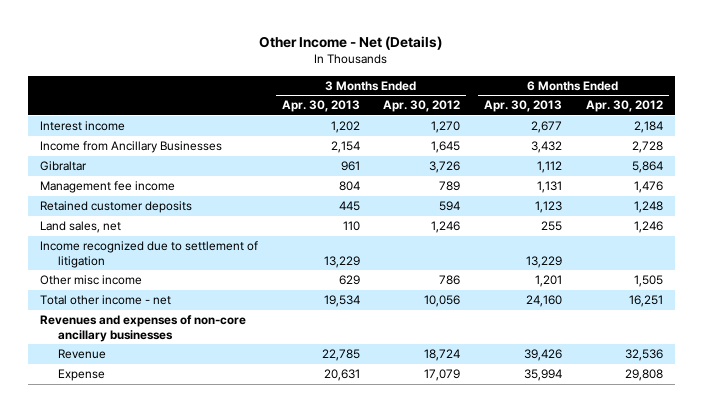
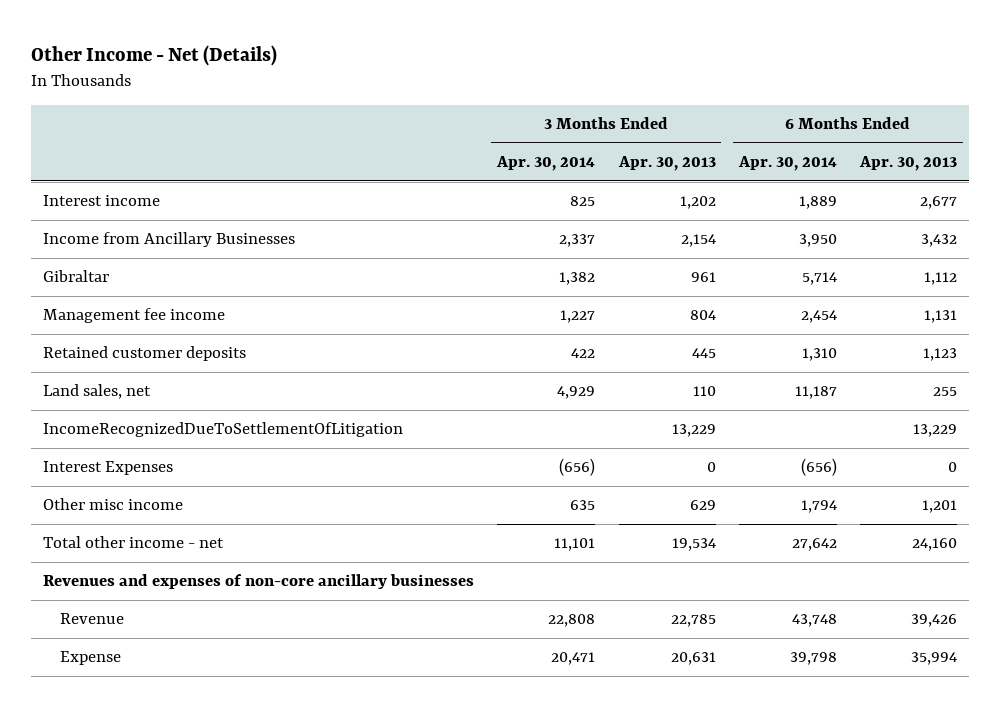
[383,100,461,113] Apr. 30, 2012 -> none
[585,100,663,113] Apr. 30, 2012 -> none
none -> [496,156,596,172] Apr. 30, 2014
none -> [737,156,837,172] Apr. 30, 2014
[39,241,258,268] Income recognized due to settlement of litigation -> [43,422,404,438] IncomeRecognizedDueToSettlementOfLitigation
none -> [43,461,174,476] Interest Expenses

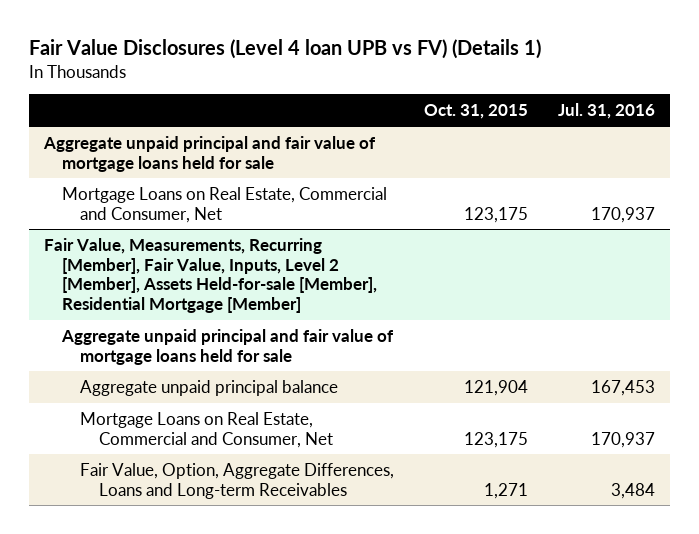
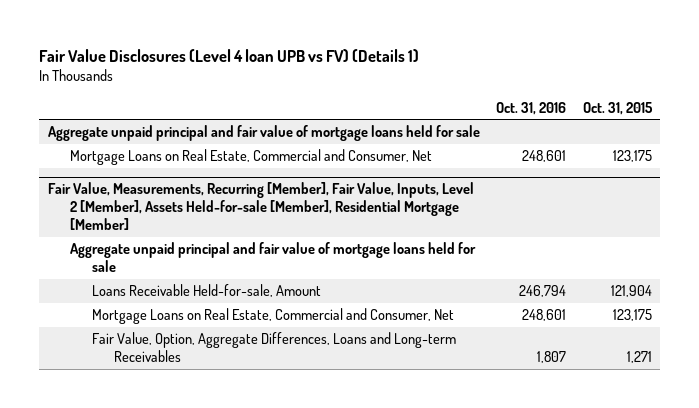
[558,103,656,120] Jul. 31, 2016 -> none
none -> [496,101,567,115] Oct. 31, 2016
[80,379,339,396] Aggregate unpaid principal balance -> [92,284,322,298] Loans Receivable Held-for-sale, Amount

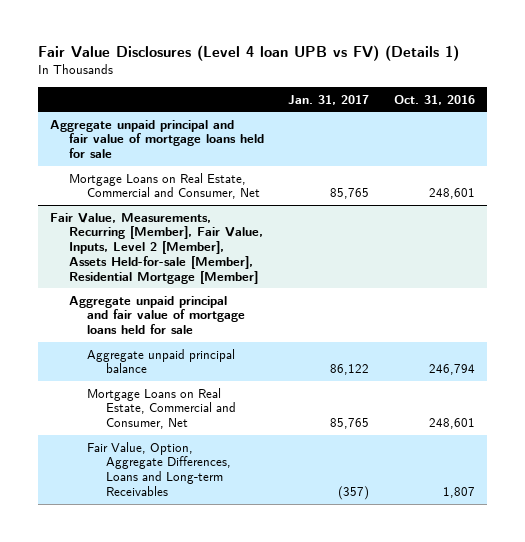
[582,101,653,115] Oct. 31, 2015 -> none
none -> [288,94,370,105] Jan. 31, 2017
[92,284,322,298] Loans Receivable Held-for-sale, Amount -> [87,348,236,374] Aggregate unpaid principal balance

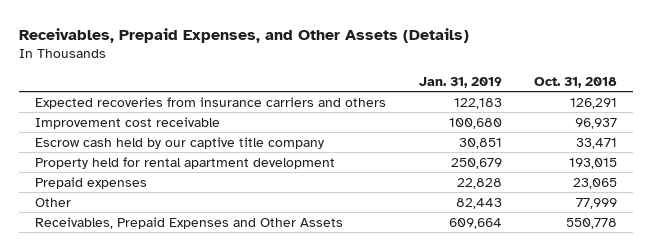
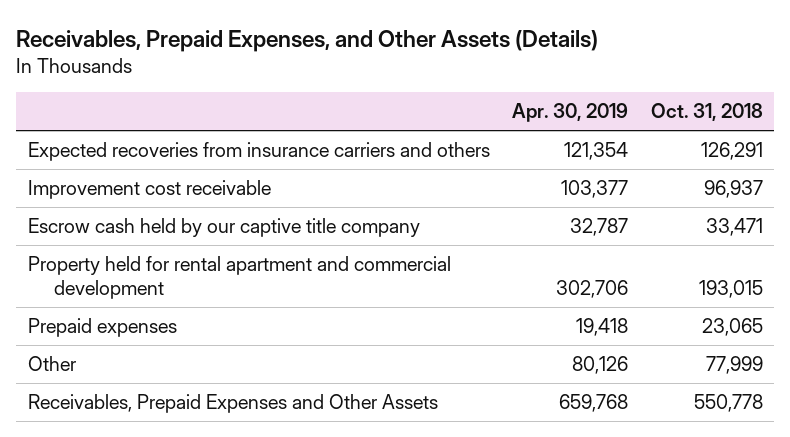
[418,76,502,88] Jan. 31, 2019 -> none
none -> [512,103,629,123] Apr. 30, 2019
[35,156,336,169] Property held for rental apartment development -> [27,256,451,300] Property held for rental apartment and commercial development

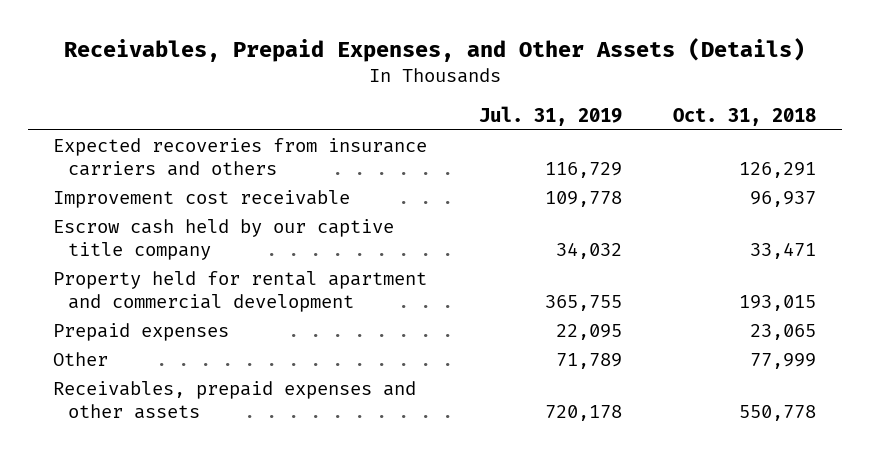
[512,103,629,123] Apr. 30, 2019 -> none
none -> [478,105,622,126] Jul. 31, 2019
[27,394,438,414] Receivables, Prepaid Expenses and Other Assets -> [53,381,417,419] Receivables, prepaid expenses and other assets

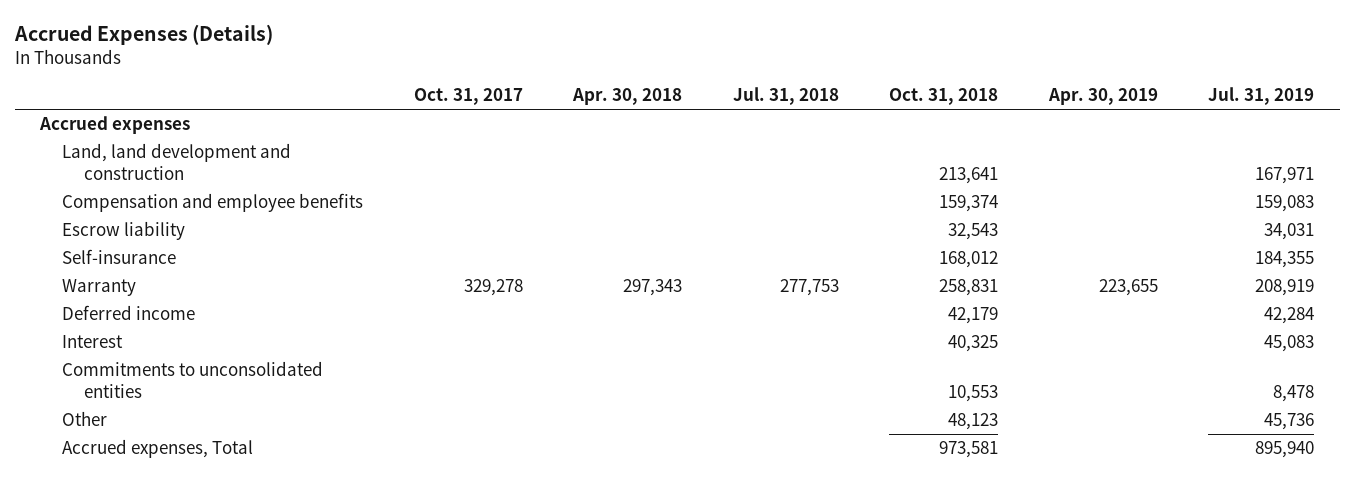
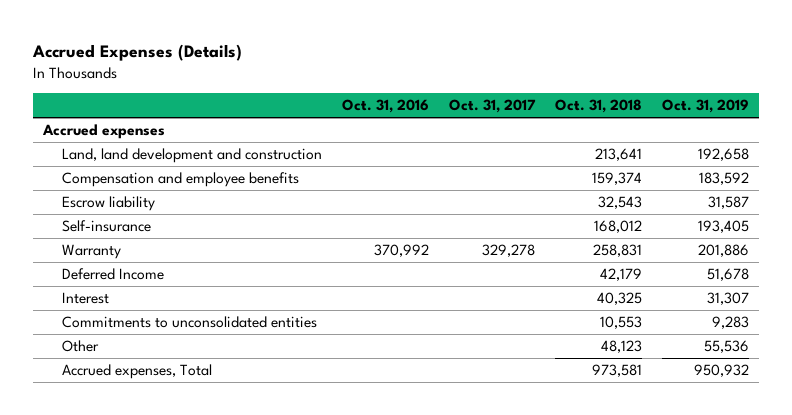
[572,88,683,106] Apr. 30, 2018 -> none
[732,87,839,106] Jul. 31, 2018 -> none
[1047,88,1158,106] Apr. 30, 2019 -> none
[1208,87,1315,106] Jul. 31, 2019 -> none
none -> [341,99,429,114] Oct. 31, 2016
none -> [662,99,750,114] Oct. 31, 2019
[62,305,196,321] Deferred income -> [61,268,164,281] Deferred Income

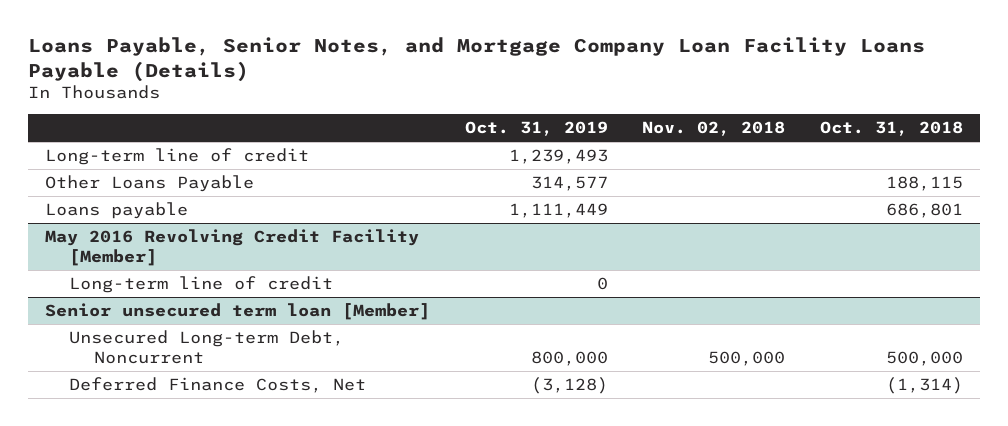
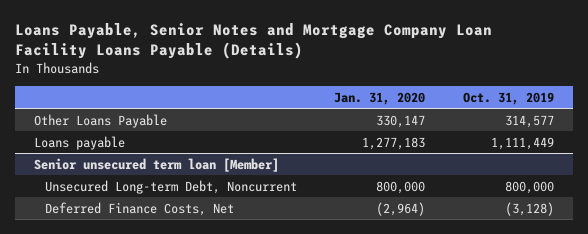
[27,37,925,82] Loans Payable, Senior Notes, and Mortgage Company Loan Facility Loans Payable (Details) -> [15,23,493,60] Loans Payable, Senior Notes and Mortgage Company Loan Facility Loans Payable (Details)
[642,121,786,137] Nov. 02, 2018 -> none
[819,121,963,137] Oct. 31, 2018 -> none
none -> [334,91,426,105] Jan. 31, 2020
[44,147,309,165] Long-term line of credit -> none
[44,228,419,267] May 2016 Revolving Credit Facility [Member] -> none
[69,275,334,293] Long-term line of credit -> none

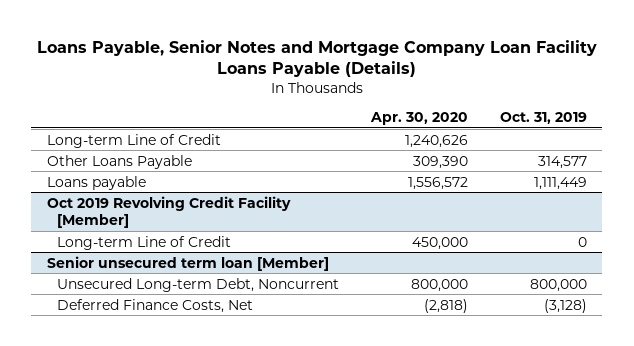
[334,91,426,105] Jan. 31, 2020 -> none
none -> [370,111,469,125] Apr. 30, 2020
none -> [46,133,221,148] Long-term Line of Credit
none -> [46,195,291,228] Oct 2019 Revolving Credit Facility [Member]
none -> [57,235,232,250] Long-term Line of Credit

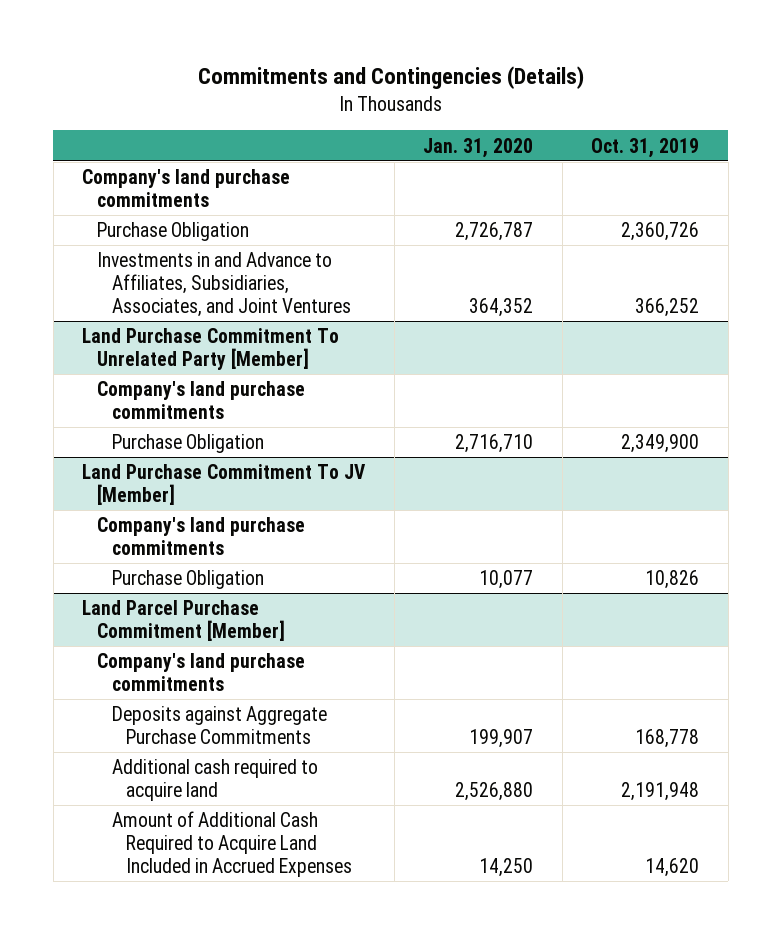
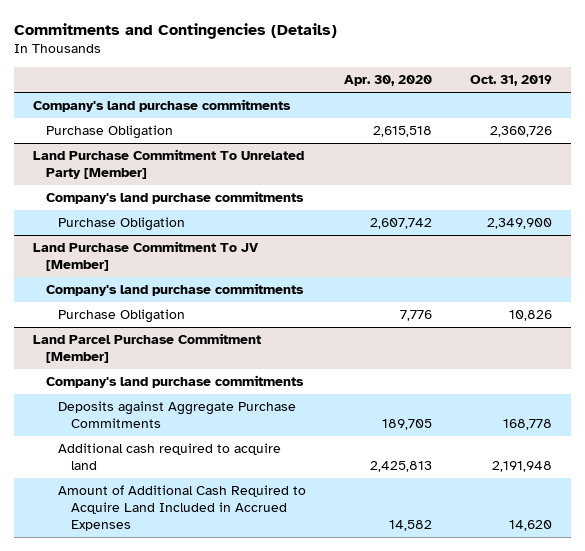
[423,137,534,158] Jan. 31, 2020 -> none
none -> [344,75,433,87] Apr. 30, 2020
[97,252,351,318] Investments in and Advance to Affiliates, Subsidiaries, Associates, and Joint Ventures -> none

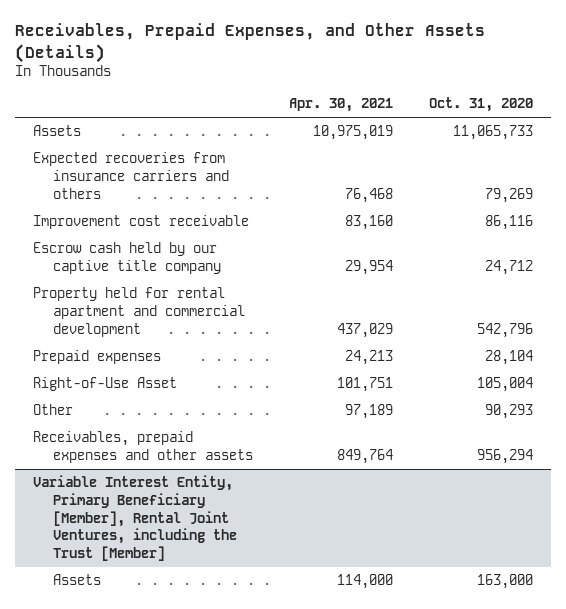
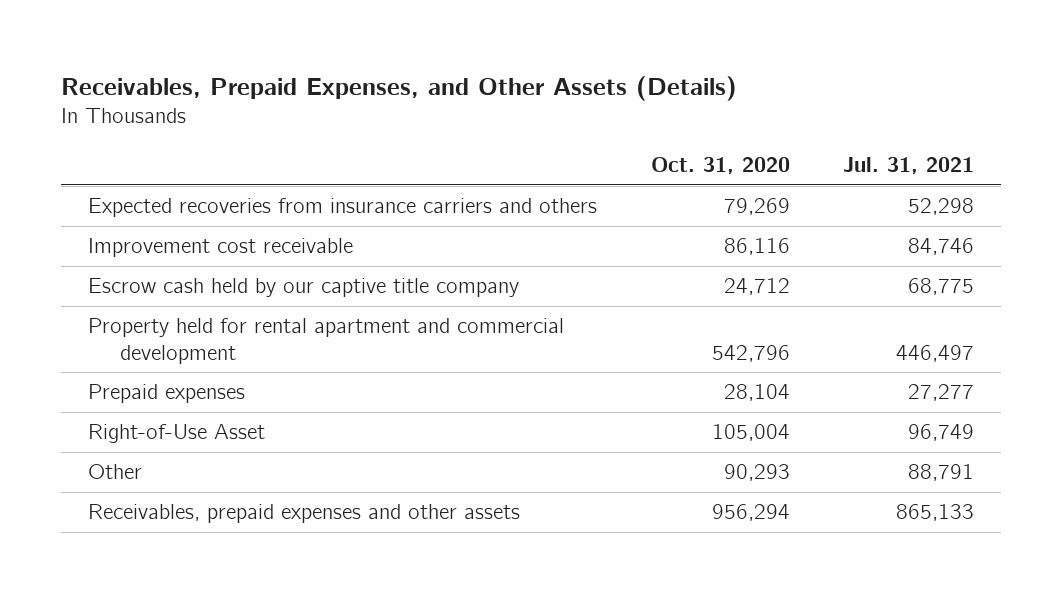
[288,98,393,113] Apr. 30, 2021 -> none
none -> [843,157,975,175] Jul. 31, 2021
[33,125,82,137] Assets -> none
[33,475,237,561] Variable Interest Entity, Primary Beneficiary [Member], Rental Joint Ventures, including the Trust [Member] -> none
[52,574,101,586] Assets -> none

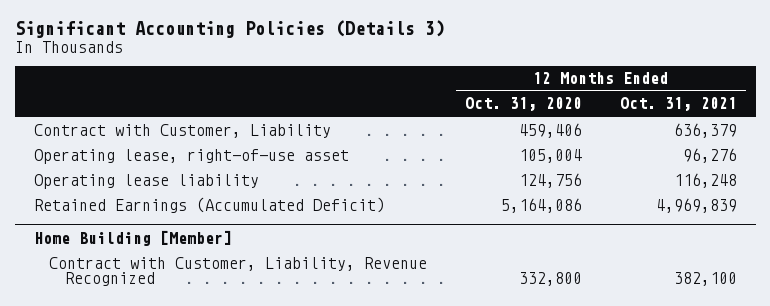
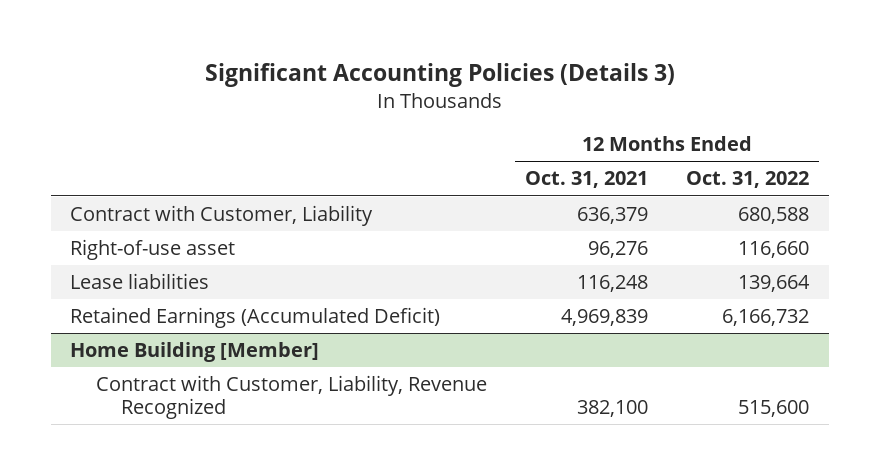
[465,97,583,112] Oct. 31, 2020 -> none
none -> [686,171,810,189] Oct. 31, 2022
[33,148,349,164] Operating lease, right-of-use asset -> [70,239,236,261] Right-of-use asset
[33,173,259,189] Operating lease liability -> [70,273,210,290] Lease liabilities

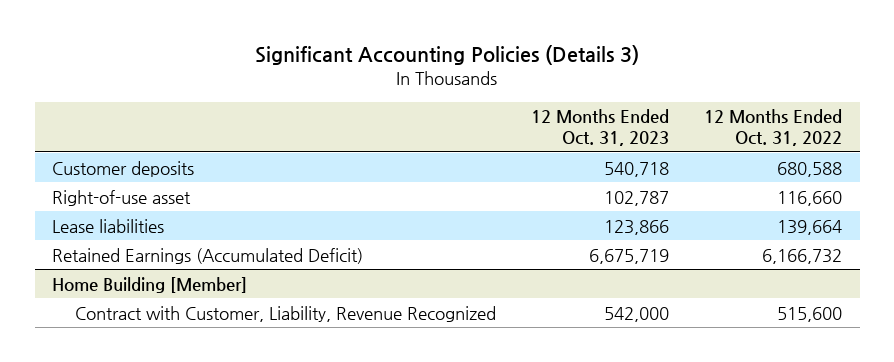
[525,171,649,189] Oct. 31, 2021 -> none
none -> [530,109,669,146] 12 Months Ended Oct. 31, 2023
[70,205,374,227] Contract with Customer, Liability -> [52,160,195,177] Customer deposits

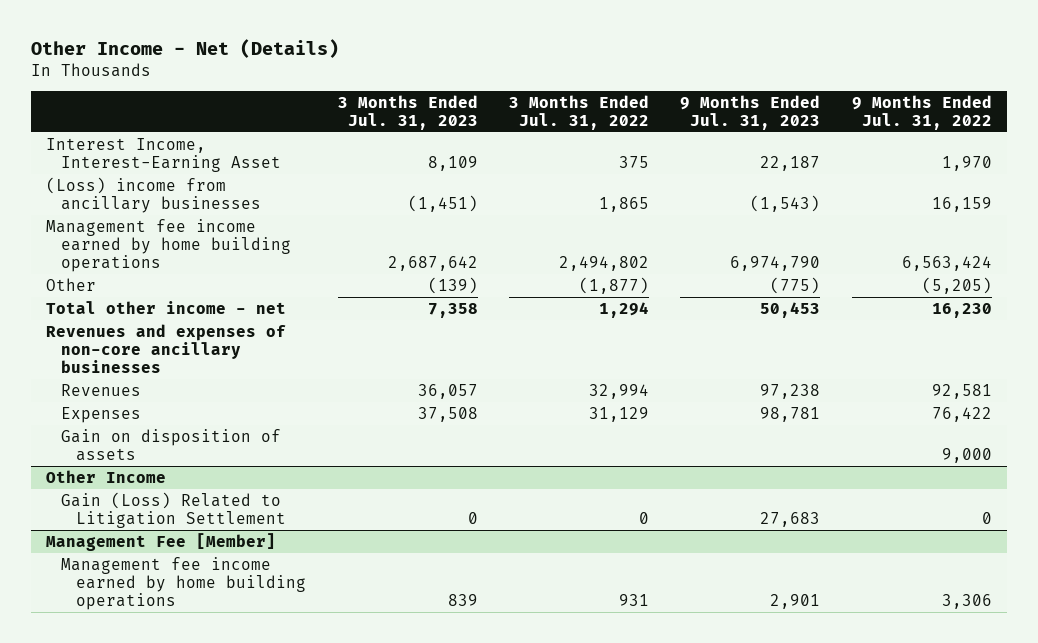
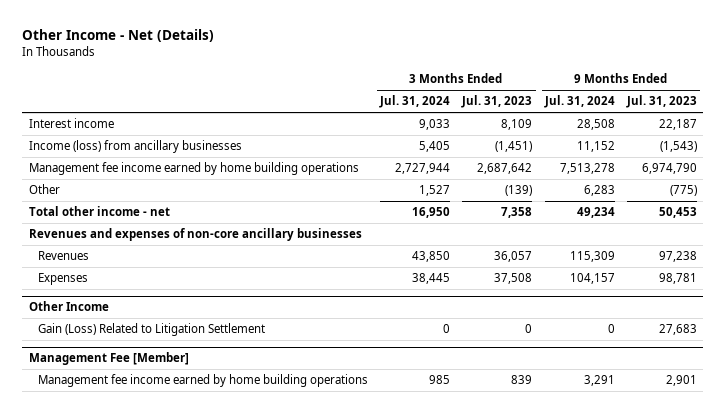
[509,94,650,130] 3 Months Ended Jul. 31, 2022 -> none
[851,94,992,130] 9 Months Ended Jul. 31, 2022 -> none
none -> [379,95,451,109] Jul. 31, 2024
none -> [543,95,615,109] Jul. 31, 2024
[46,137,282,172] Interest Income, Interest-Earning Asset -> [28,118,114,129] Interest income
[46,176,262,213] (Loss) income from ancillary businesses -> [28,140,242,154] Income (loss) from ancillary businesses
[61,428,282,461] Gain on disposition of assets -> none

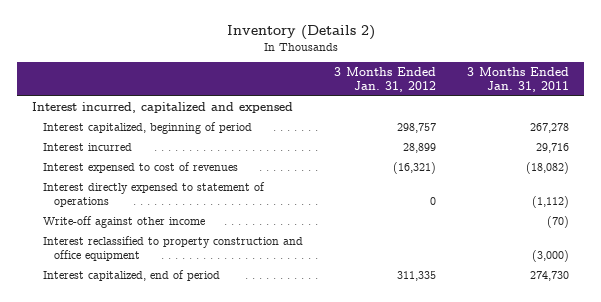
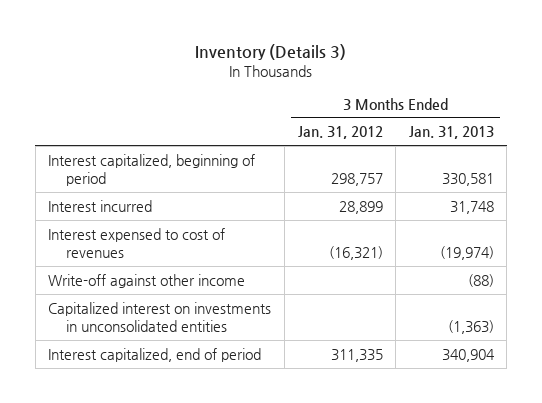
[226,24,375,40] Inventory (Details 2) -> [195,44,347,61] Inventory (Details 3)
[466,67,569,93] 3 Months Ended Jan. 31, 2011 -> none
none -> [408,126,494,140] Jan. 31, 2013
[32,101,294,113] Interest incurred, capitalized and expensed -> none
[42,181,265,207] Interest directly expensed to statement of operations -> none
[42,235,303,261] Interest reclassified to property construction and office equipment -> none
none -> [48,301,272,332] Capitalized interest on investments in unconsolidated entities

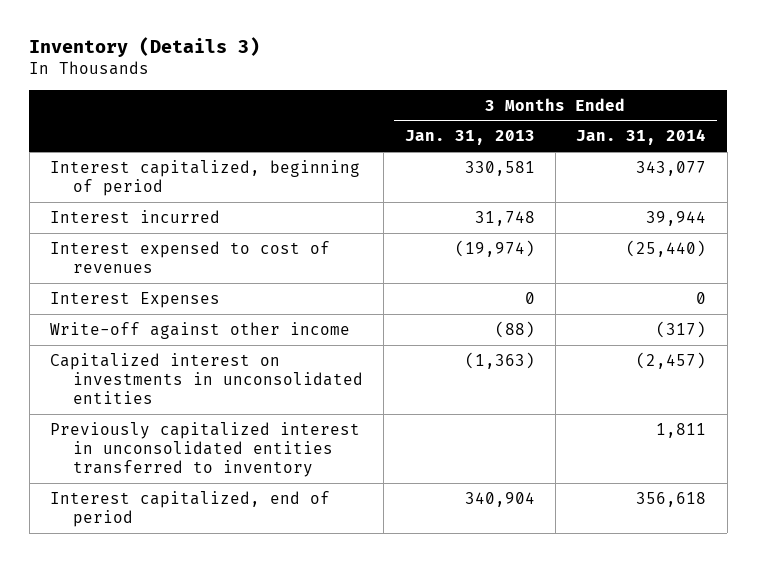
[297,126,383,140] Jan. 31, 2012 -> none
none -> [576,129,707,146] Jan. 31, 2014
none -> [50,291,221,308] Interest Expenses
none -> [50,421,361,478] Previously capitalized interest in unconsolidated entities transferred to inventory

